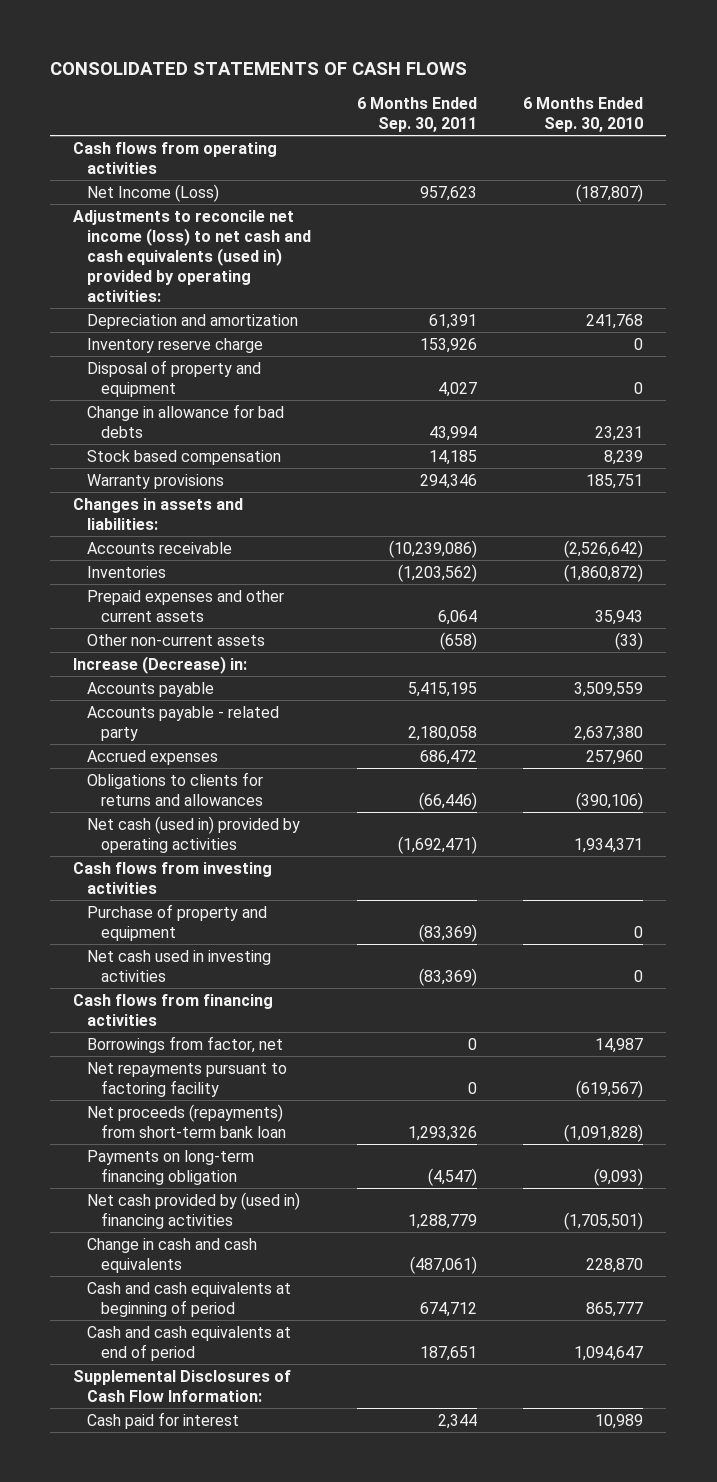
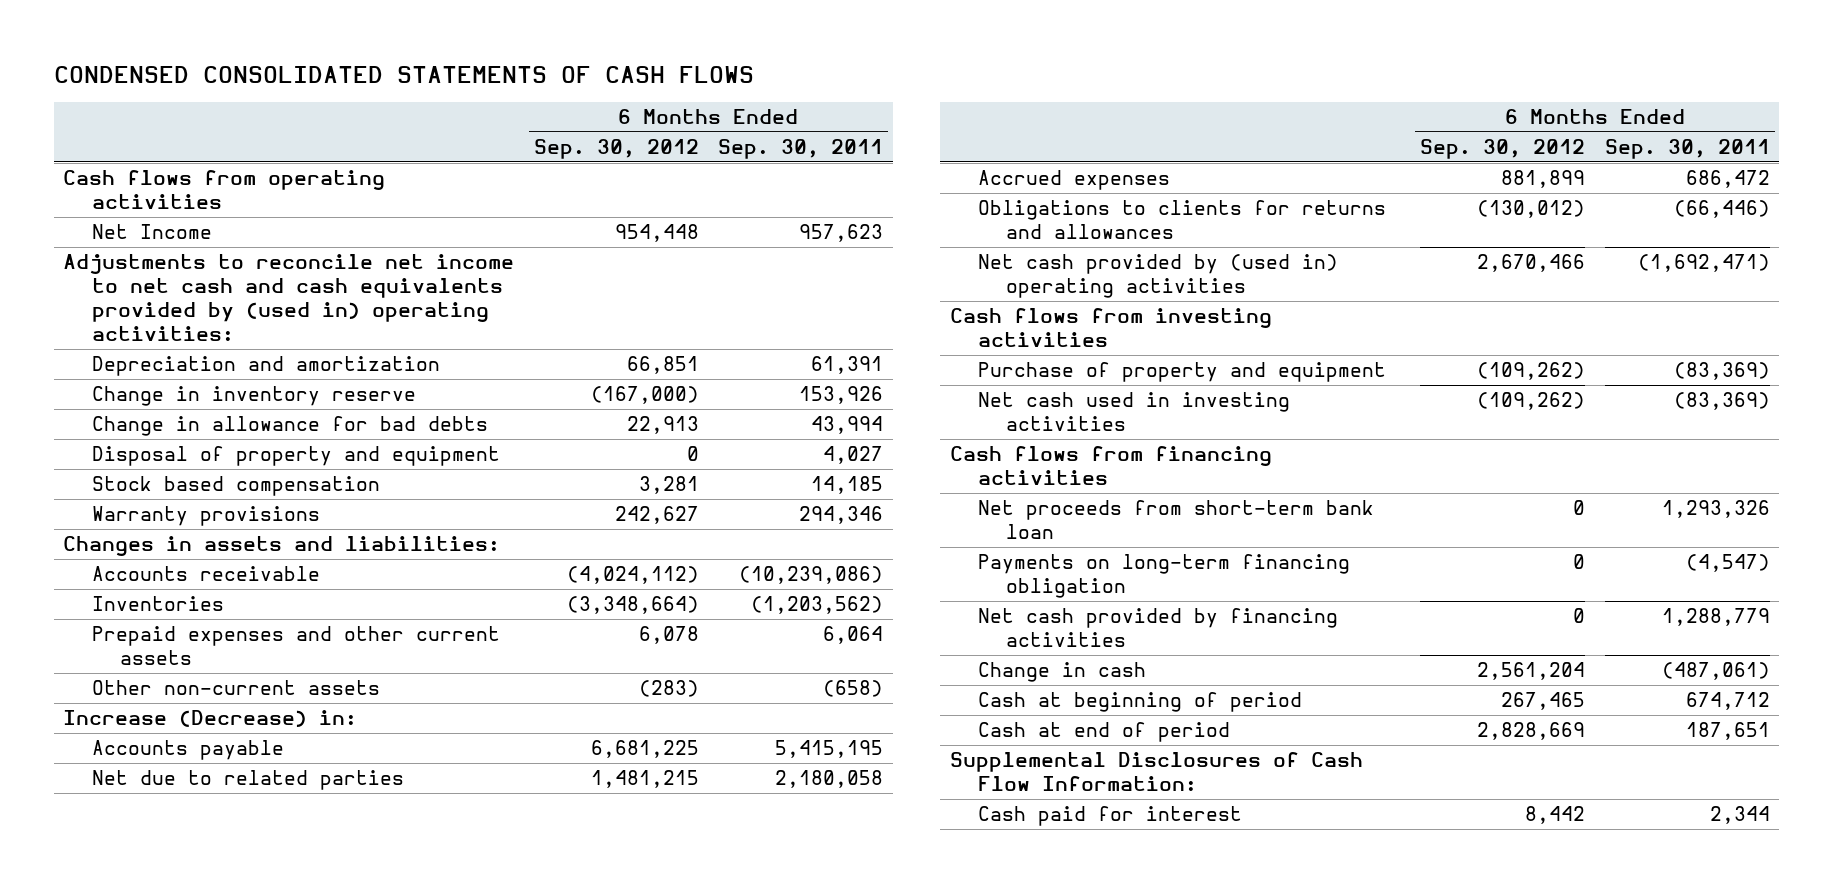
[50,62,468,76] CONSOLIDATED STATEMENTS OF CASH FLOWS -> [53,65,754,83] CONDENSED CONSOLIDATED STATEMENTS OF CASH FLOWS
[523,97,644,133] 6 Months Ended Sep. 30, 2010 -> none
none -> [533,139,699,160] Sep. 30, 2012
[87,183,220,202] Net Income (Loss) -> [91,224,212,240] Net Income
[73,209,312,302] Adjustments to reconcile net income (loss) to net cash and cash equivalents (used in) provided by operating activities: -> [63,254,515,342] Adjustments to reconcile net income to net cash and cash equivalents provided by (used in) operating activities:
[87,337,264,353] Inventory reserve charge -> [91,386,416,407] Change in inventory reserve
[87,359,262,397] Disposal of property and equipment -> [91,446,500,467] Disposal of property and equipment
[87,705,280,741] Accounts payable - related party -> [91,770,404,791] Net due to related parties
[87,815,301,853] Net cash (used in) provided by operating activities -> [978,254,1339,299] Net cash provided by (used in) operating activities
[87,1035,284,1053] Borrowings from factor, net -> none
[87,1061,288,1097] Net repayments pursuant to factoring facility -> none
[87,1103,287,1138] Net proceeds (repayments) from short-term bank loan -> [978,500,1375,540] Net proceeds from short-term bank loan
[87,1191,301,1229] Net cash provided by (used in) financing activities -> [978,608,1339,648] Net cash provided by financing activities
[87,1237,258,1273] Change in cash and cash equivalents -> [978,662,1147,683] Change in cash
[87,1281,292,1317] Cash and cash equivalents at beginning of period -> [978,692,1303,713] Cash at beginning of period
[87,1325,292,1361] Cash and cash equivalents at end of period -> [978,722,1231,743] Cash at end of period

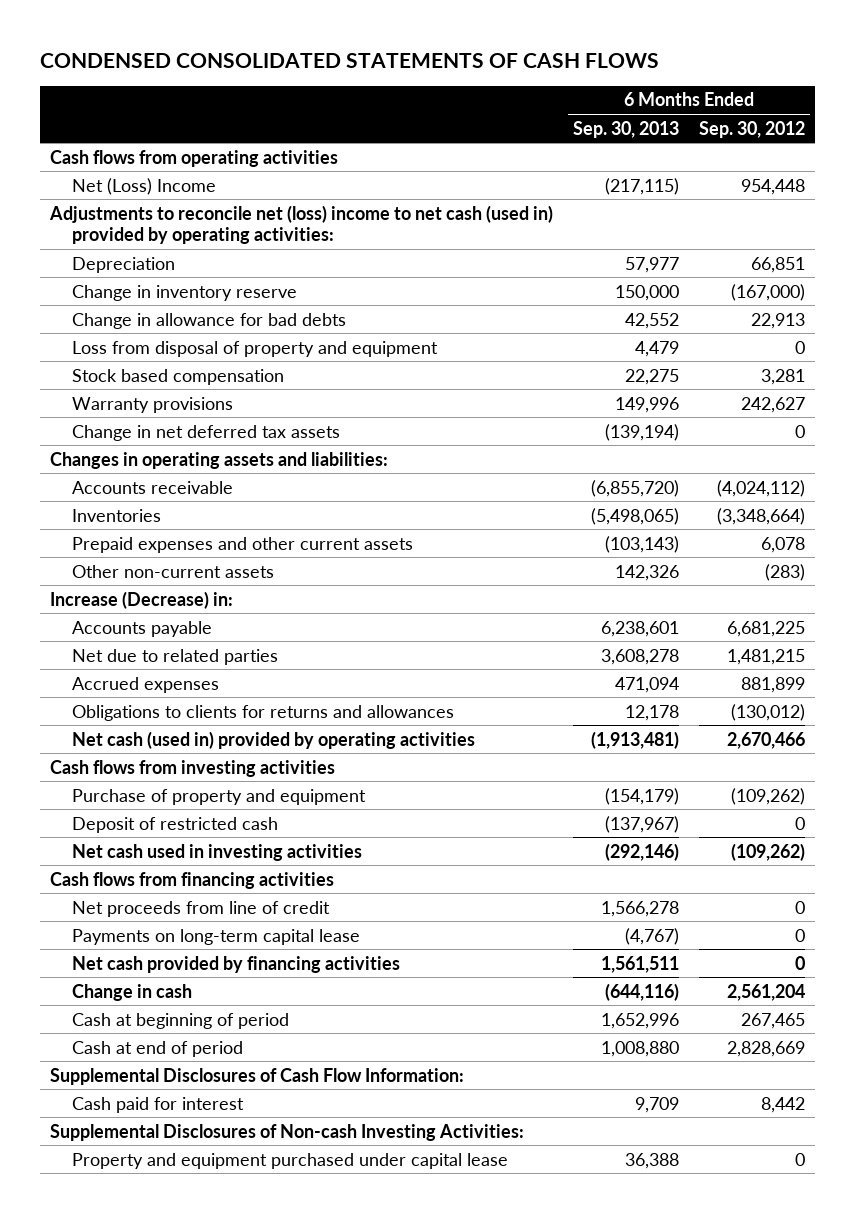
[718,139,884,160] Sep. 30, 2011 -> none
none -> [572,120,679,138] Sep. 30, 2013
[91,224,212,240] Net Income -> [72,177,217,195] Net (Loss) Income
[63,254,515,342] Adjustments to reconcile net income to net cash and cash equivalents provided by (used in) operating activities: -> [48,204,553,245] Adjustments to reconcile net (loss) income to net cash (used in) provided by operating activities:
[91,356,440,377] Depreciation and amortization -> [72,256,176,273] Depreciation
[91,446,500,467] Disposal of property and equipment -> [72,340,439,357] Loss from disposal of property and equipment
none -> [72,424,341,441] Change in net deferred tax assets
[63,536,501,557] Changes in assets and liabilities: -> [49,451,388,469] Changes in operating assets and liabilities:
[978,254,1339,299] Net cash provided by (used in) operating activities -> [72,730,476,749] Net cash (used in) provided by operating activities
none -> [72,816,279,833] Deposit of restricted cash
[978,500,1375,540] Net proceeds from short-term bank loan -> none
none -> [72,900,331,917] Net proceeds from line of credit
[978,554,1351,599] Payments on long-term financing obligation -> [72,928,361,945] Payments on long-term capital lease
none -> [49,1123,524,1141] Supplemental Disclosures of Non-cash Investing Activities:
none -> [72,1152,509,1169] Property and equipment purchased under capital lease

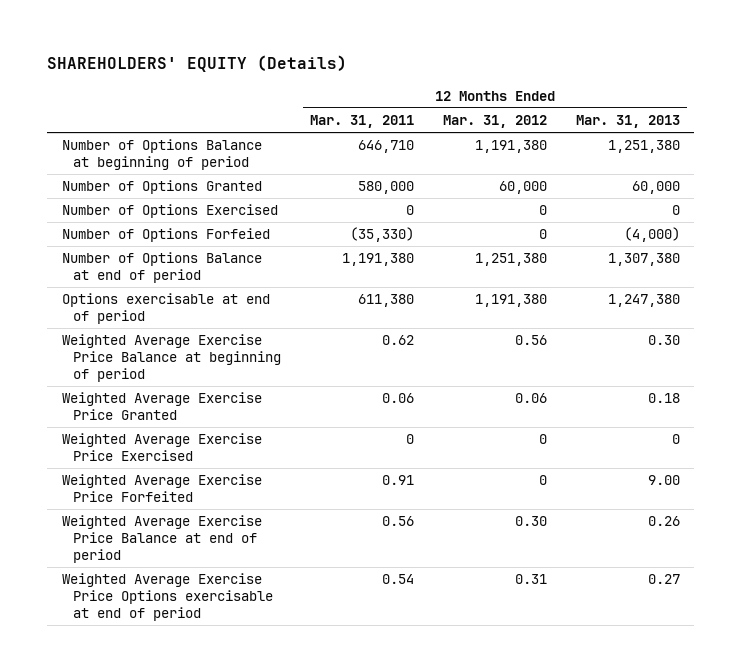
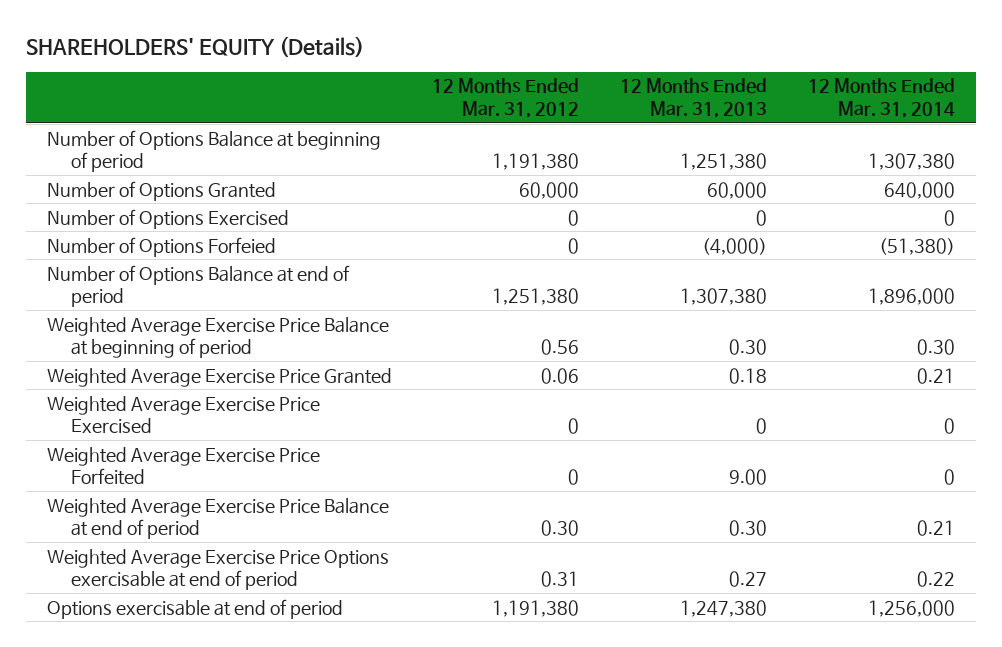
[310,115,415,129] Mar. 31, 2011 -> none
none -> [808,78,956,119] 12 Months Ended Mar. 31, 2014
[647,516,680,527] 0.26 -> [729,520,768,537] 0.30
[61,293,270,325] Options exercisable at end of period -> [46,598,343,619] Options exercisable at end of period

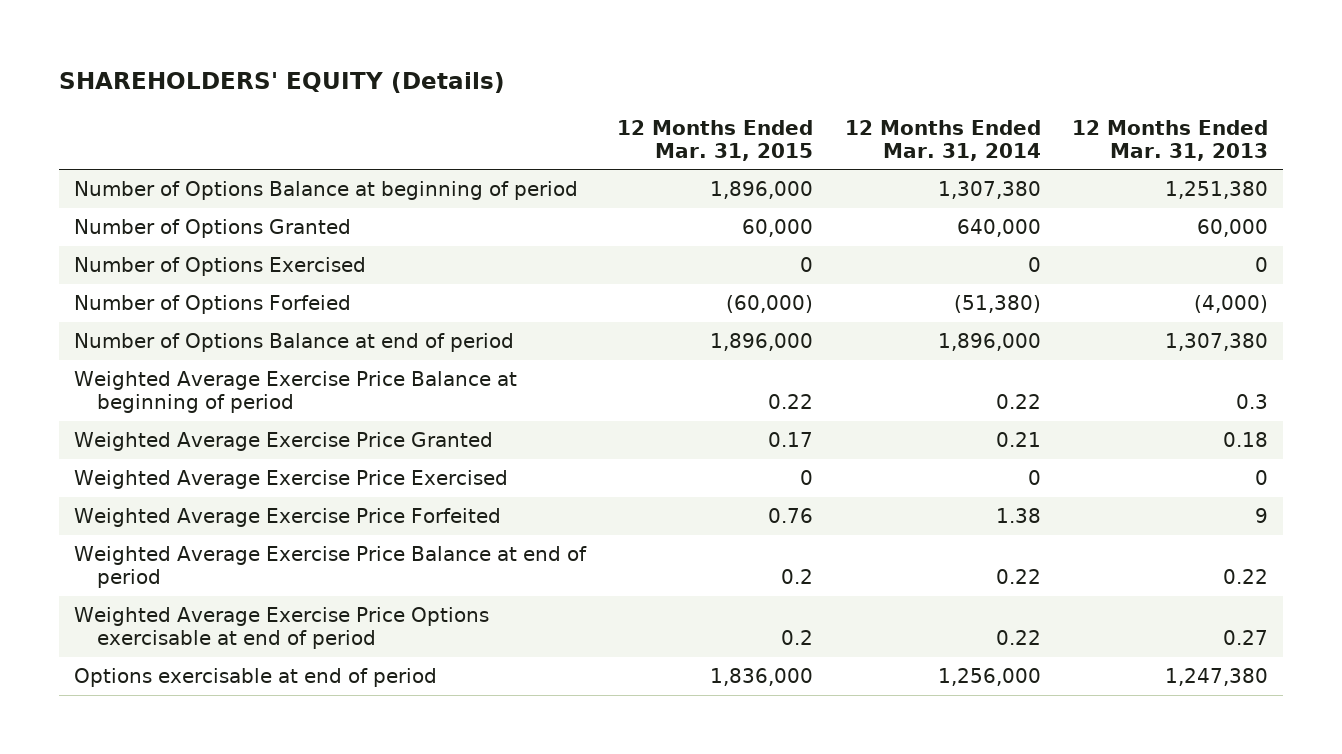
[432,78,580,119] 12 Months Ended Mar. 31, 2012 -> none
none -> [617,119,814,161] 12 Months Ended Mar. 31, 2015
[729,339,768,356] 0.30 -> [1235,394,1268,410] 0.3
[917,339,956,356] 0.30 -> [995,394,1041,410] 0.22
[729,469,768,486] 9.00 -> [1254,508,1268,524] 9
[944,469,956,486] 0 -> [995,508,1041,524] 1.38
[729,520,768,537] 0.30 -> [1222,569,1268,585] 0.22
[917,520,956,537] 0.21 -> [995,569,1041,585] 0.22

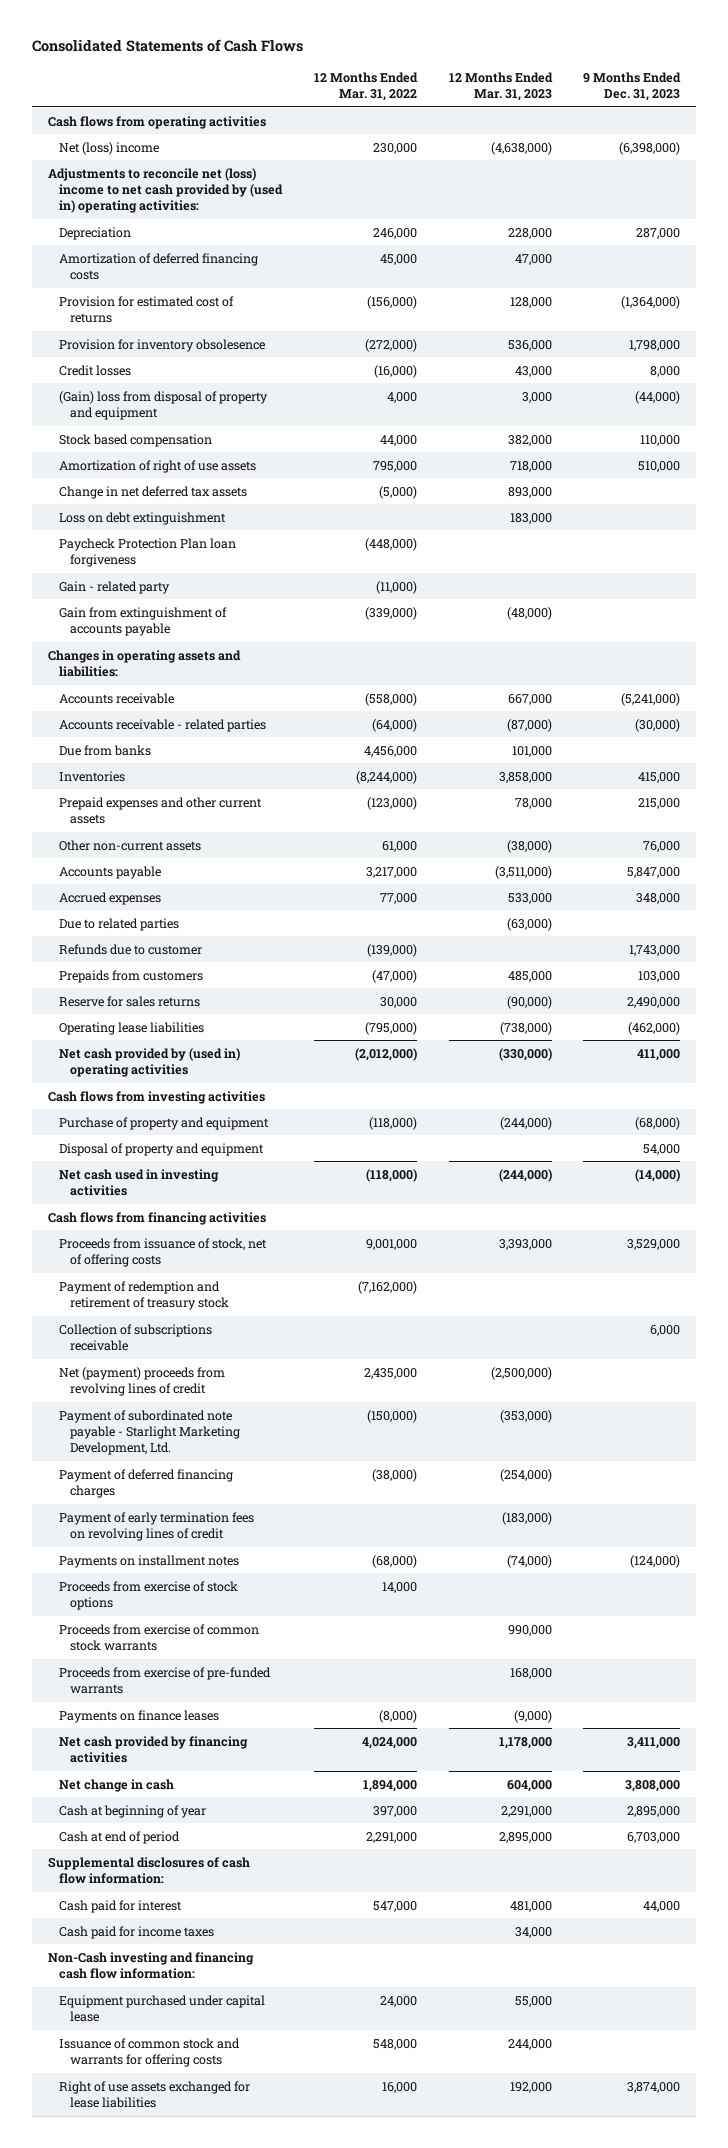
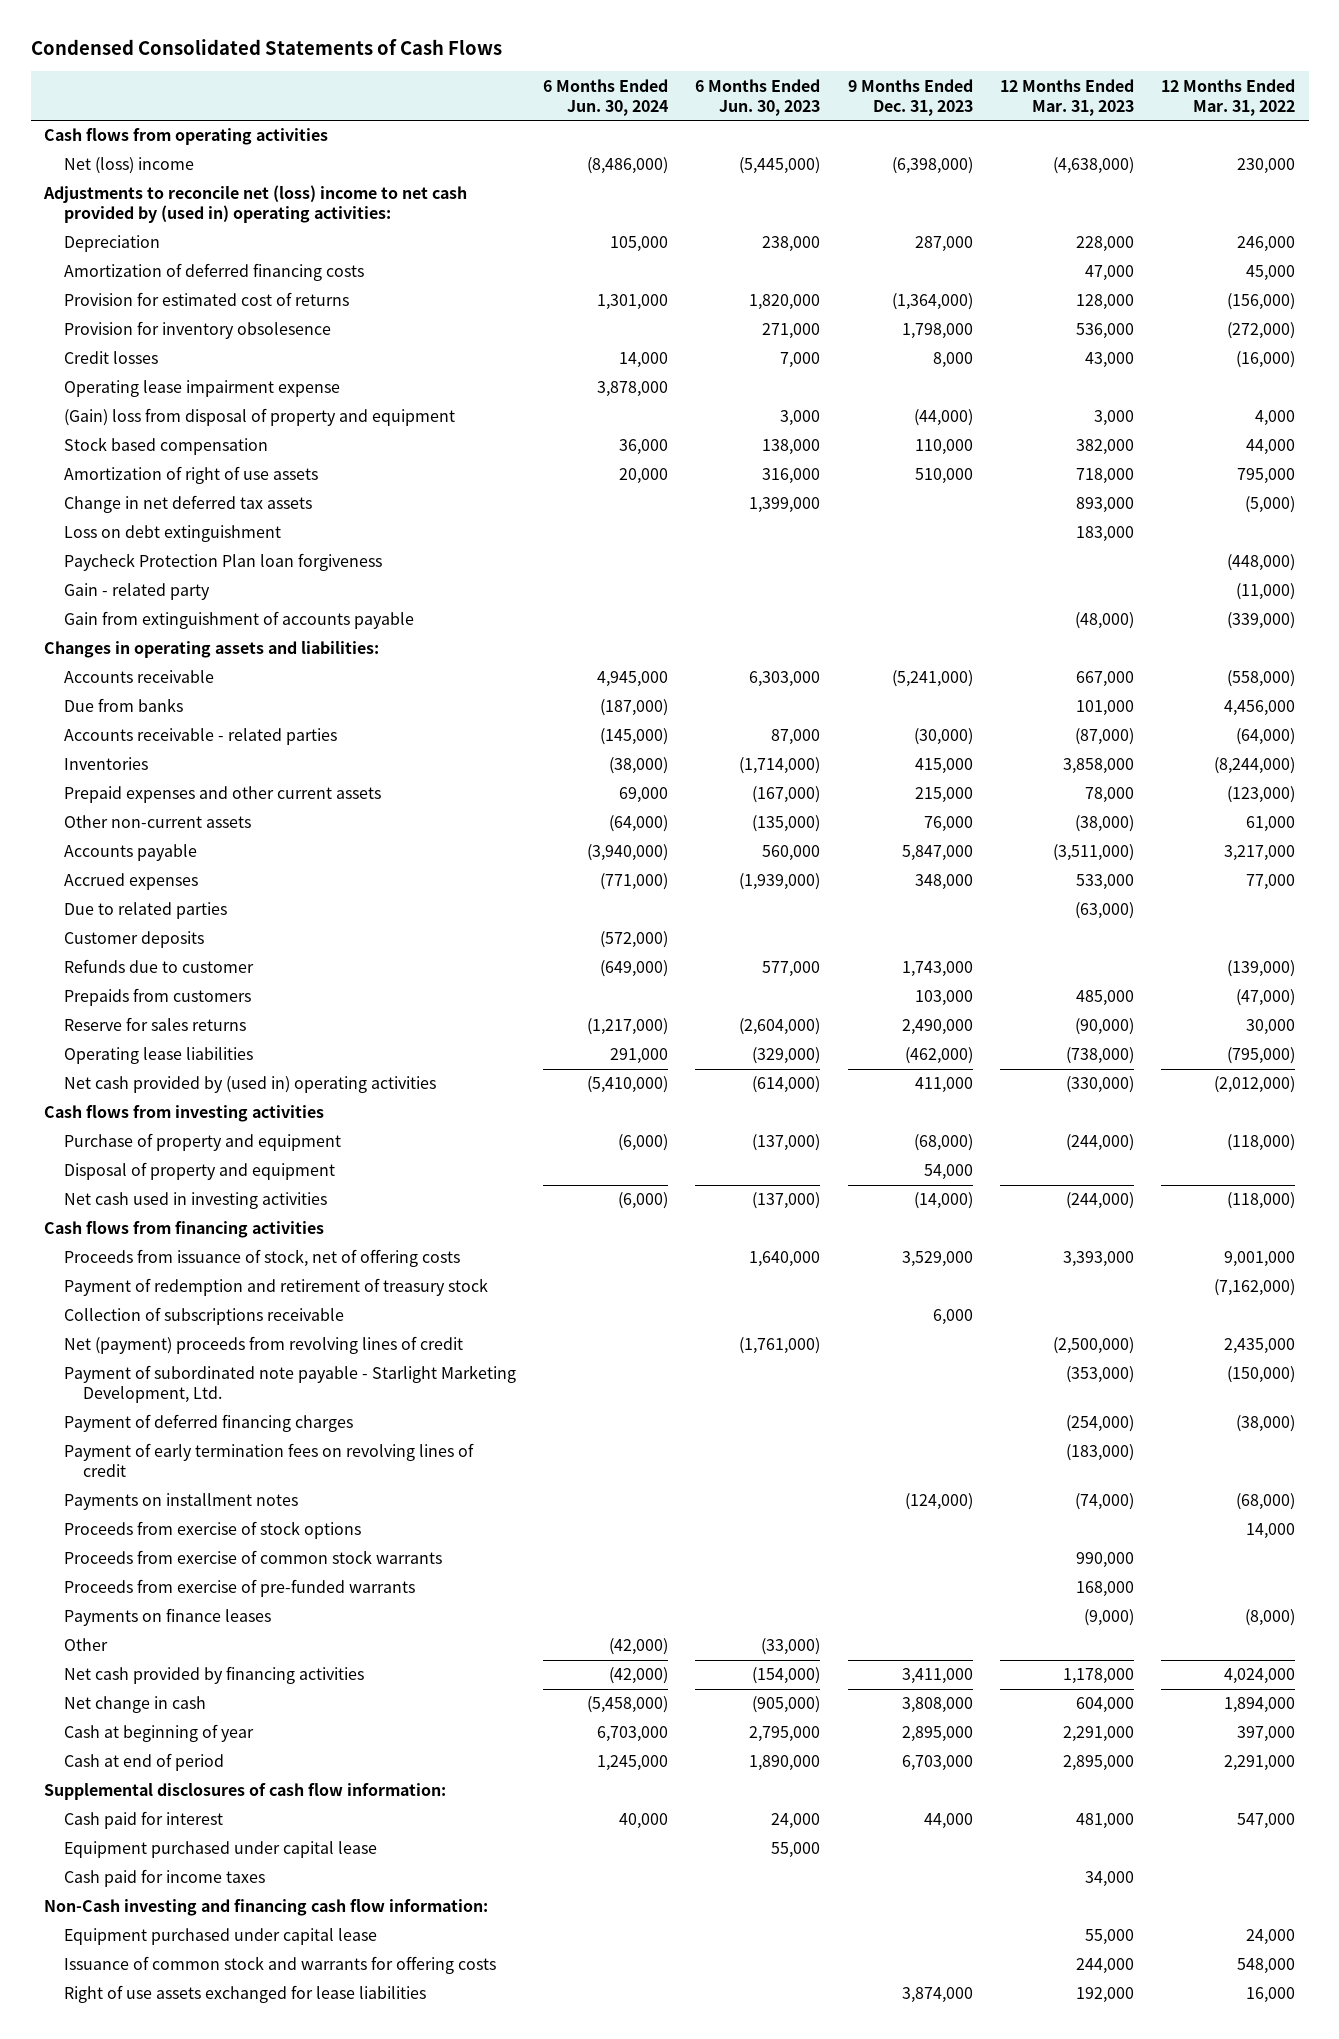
[31,39,303,53] Consolidated Statements of Cash Flows -> [30,39,502,56] Condensed Consolidated Statements of Cash Flows
none -> [543,78,669,116] 6 Months Ended Jun. 30, 2024
none -> [695,78,821,116] 6 Months Ended Jun. 30, 2023
none -> [63,380,340,398] Operating lease impairment expense
[58,718,266,732] Accounts receivable - related parties -> [63,728,337,746] Accounts receivable - related parties
none -> [63,931,204,949] Customer deposits
none -> [63,1638,108,1652] Other
none -> [63,1841,377,1859] Equipment purchased under capital lease

